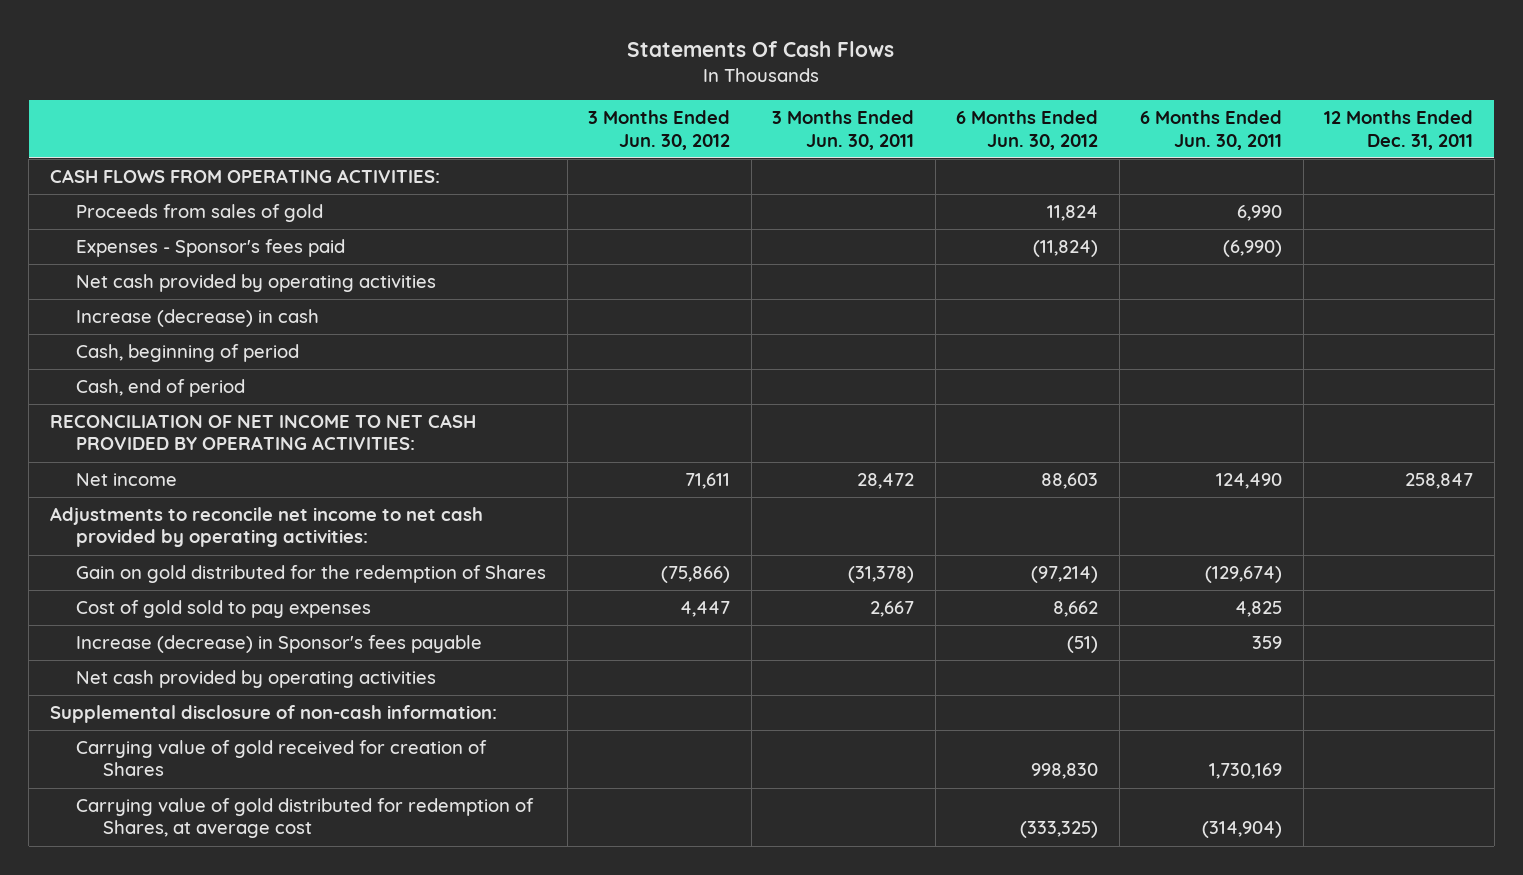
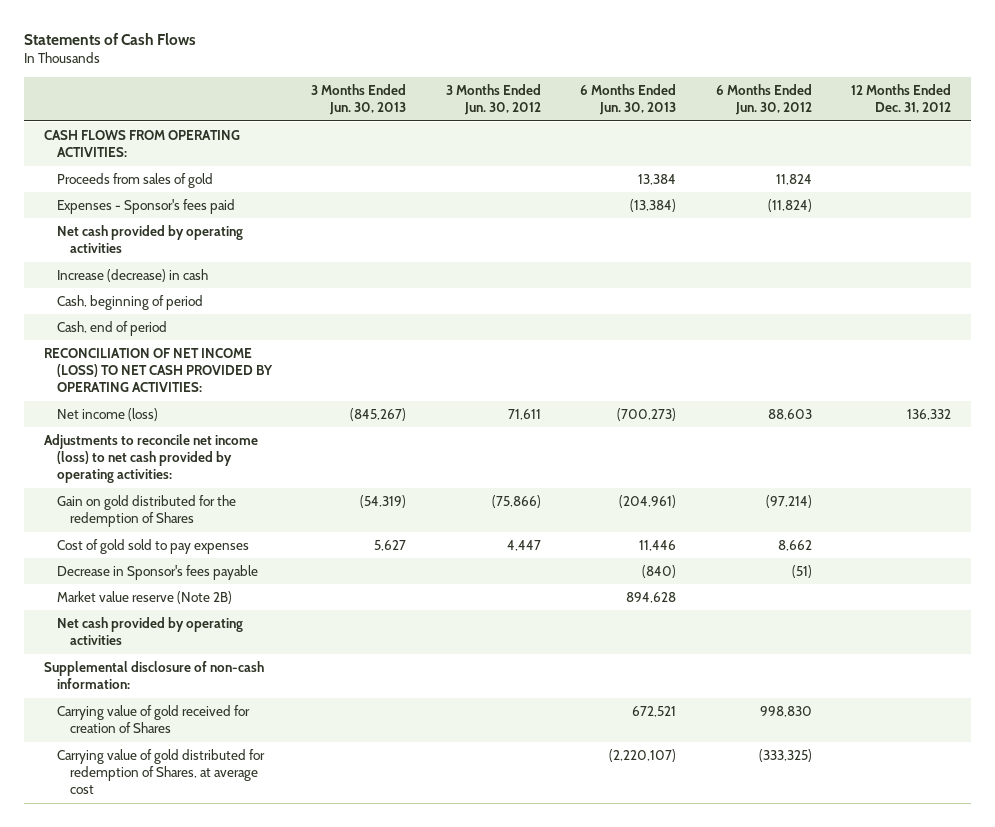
[627,40,895,57] Statements Of Cash Flows -> [23,33,196,46] Statements of Cash Flows
[772,110,915,150] 3 Months Ended Jun. 30, 2011 -> none
[1140,110,1283,150] 6 Months Ended Jun. 30, 2011 -> none
[1324,110,1474,150] 12 Months Ended Dec. 31, 2011 -> none
none -> [311,84,407,116] 3 Months Ended Jun. 30, 2013
none -> [580,84,677,116] 6 Months Ended Jun. 30, 2013
none -> [851,84,952,114] 12 Months Ended Dec. 31, 2012
[49,414,476,451] RECONCILIATION OF NET INCOME TO NET CASH PROVIDED BY OPERATING ACTIVITIES: -> [43,347,273,393] RECONCILIATION OF NET INCOME (LOSS) TO NET CASH PROVIDED BY OPERATING ACTIVITIES:
[76,473,178,487] Net income -> [56,407,158,421] Net income (loss)
[49,507,483,548] Adjustments to reconcile net income to net cash provided by operating activities: -> [43,433,258,484] Adjustments to reconcile net income (loss) to net cash provided by operating activities:
[76,635,483,654] Increase (decrease) in Sponsor's fees payable -> [56,564,258,580] Decrease in Sponsor's fees payable
none -> [56,590,232,604] Market value reserve (Note 2B)

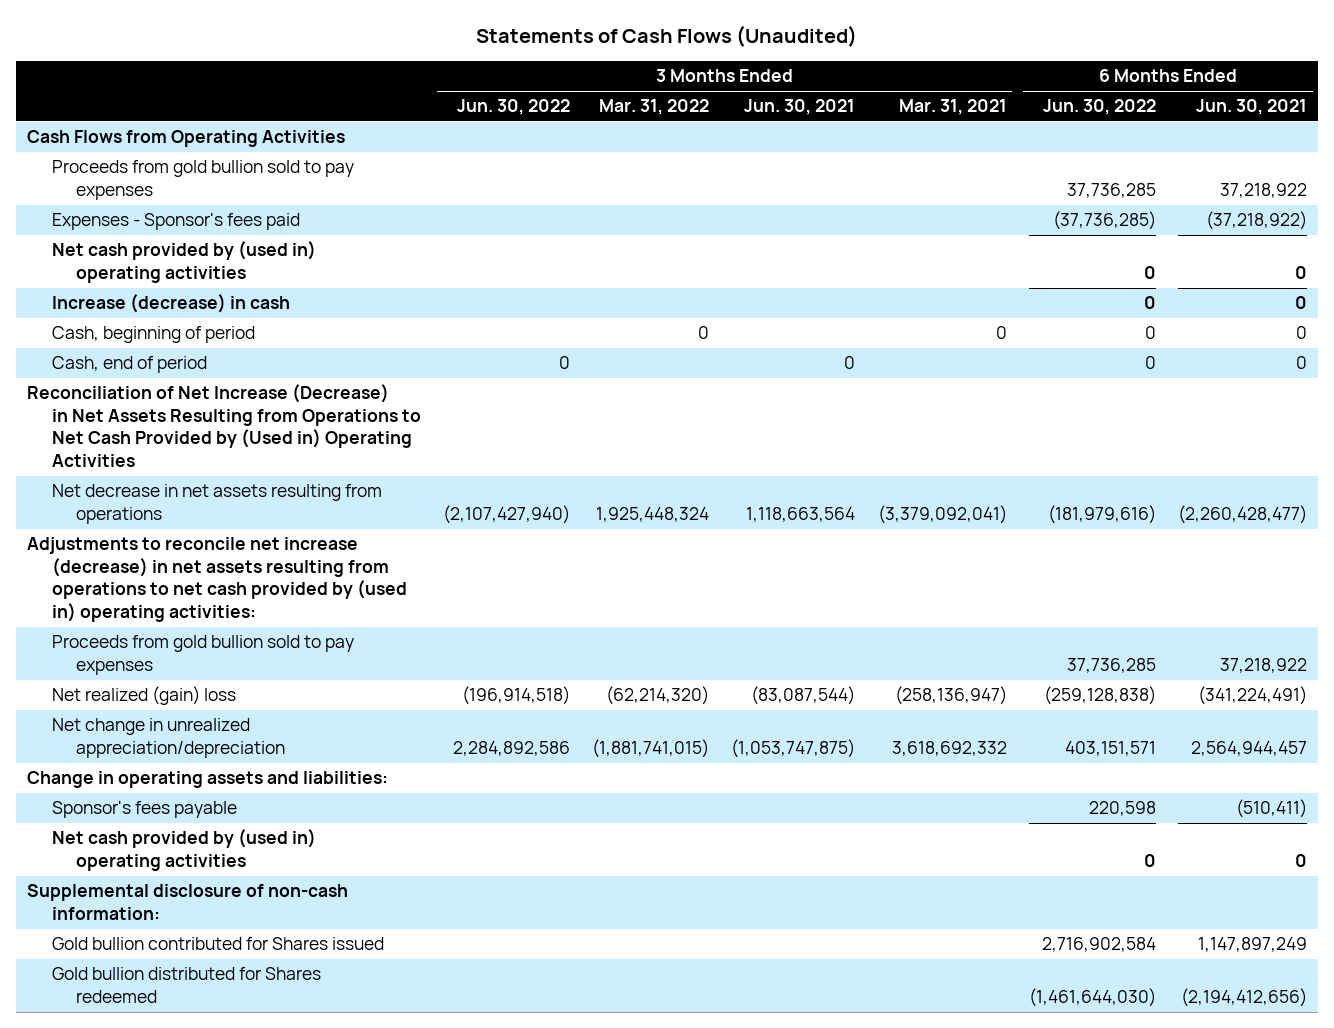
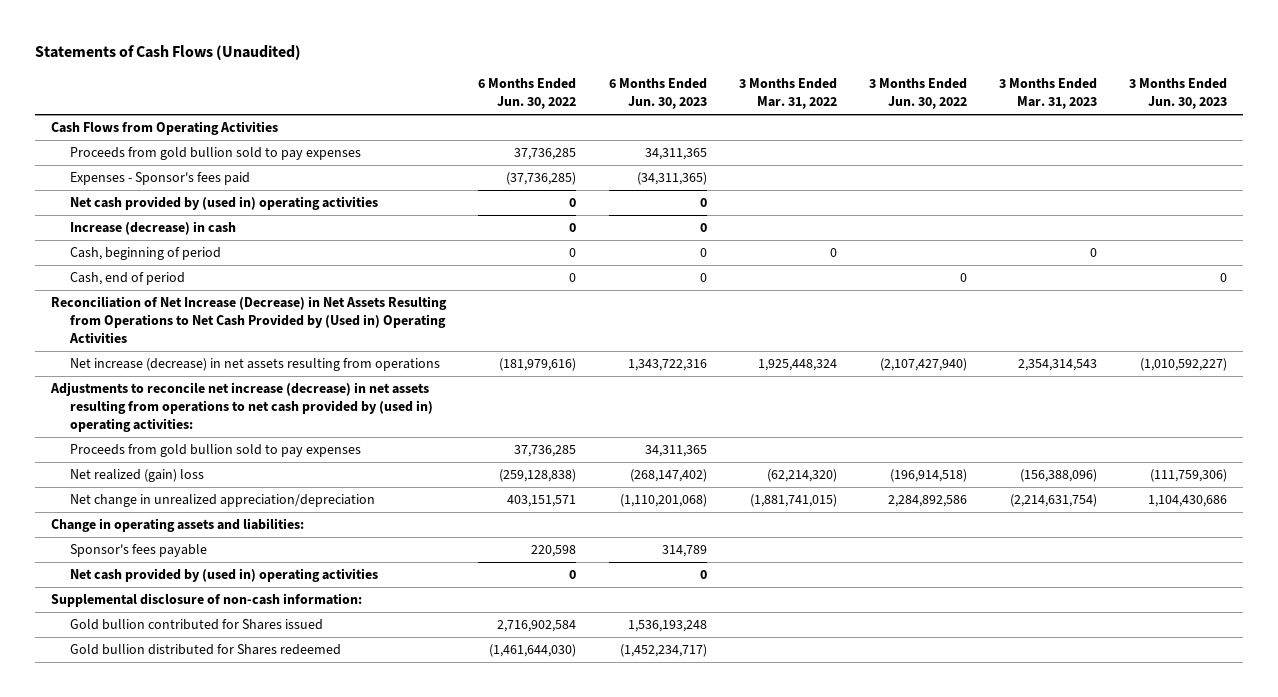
[744,99,856,116] Jun. 30, 2021 -> none
[898,99,1007,116] Mar. 31, 2021 -> none
[1195,99,1307,116] Jun. 30, 2021 -> none
none -> [608,78,707,110] 6 Months Ended Jun. 30, 2023
none -> [998,78,1097,110] 3 Months Ended Mar. 31, 2023
none -> [1128,78,1227,110] 3 Months Ended Jun. 30, 2023
[51,484,382,524] Net decrease in net assets resulting from operations -> [69,358,440,372] Net increase (decrease) in net assets resulting from operations

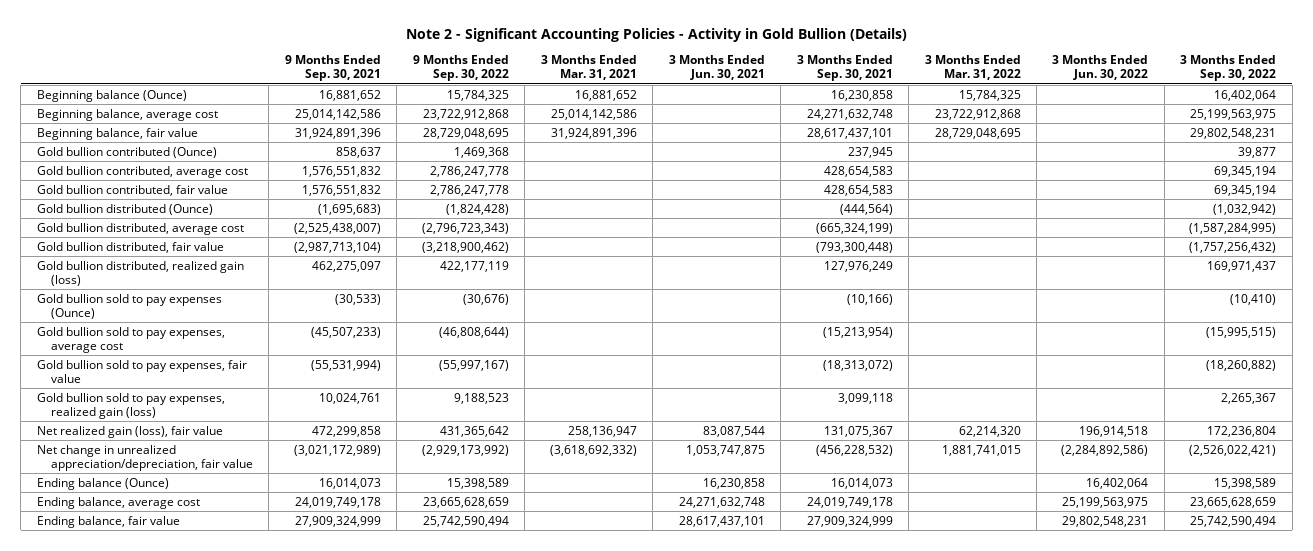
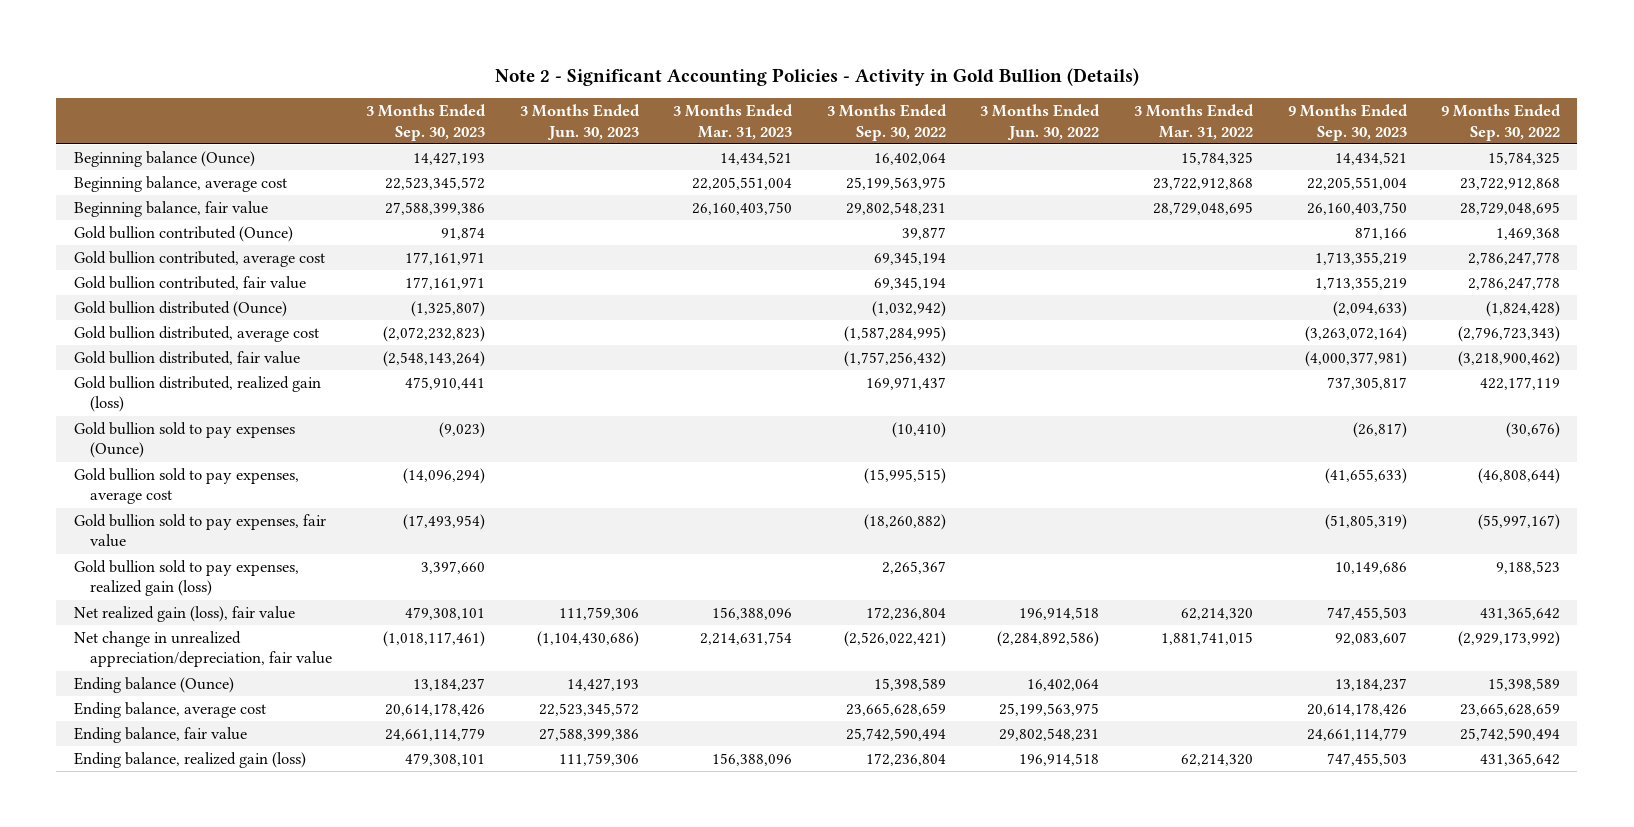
[284,54,381,82] 9 Months Ended Sep. 30, 2021 -> none
[540,54,637,81] 3 Months Ended Mar. 31, 2021 -> none
[668,54,765,81] 3 Months Ended Jun. 30, 2021 -> none
[796,54,893,82] 3 Months Ended Sep. 30, 2021 -> none
none -> [366,104,487,141] 3 Months Ended Sep. 30, 2023
none -> [519,104,640,140] 3 Months Ended Jun. 30, 2023
none -> [673,104,794,140] 3 Months Ended Mar. 31, 2023
none -> [1287,104,1408,141] 9 Months Ended Sep. 30, 2023
none -> [73,752,306,769] Ending balance, realized gain (loss)

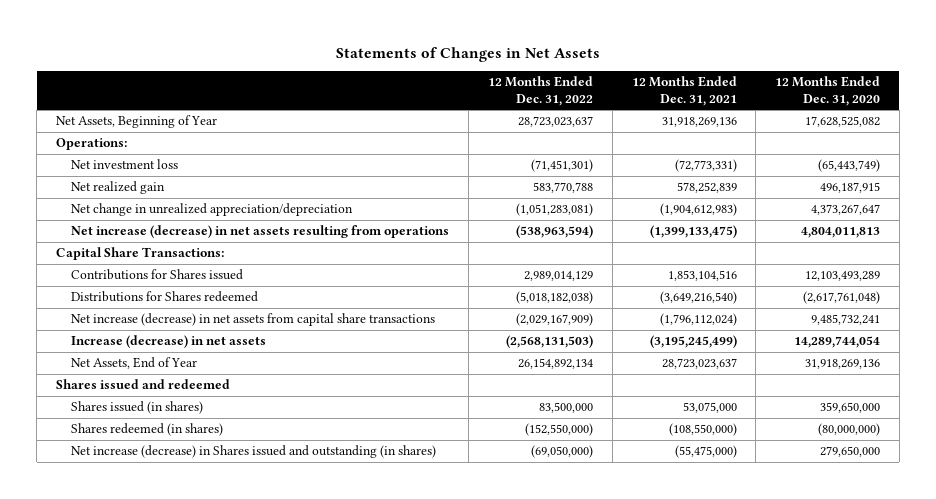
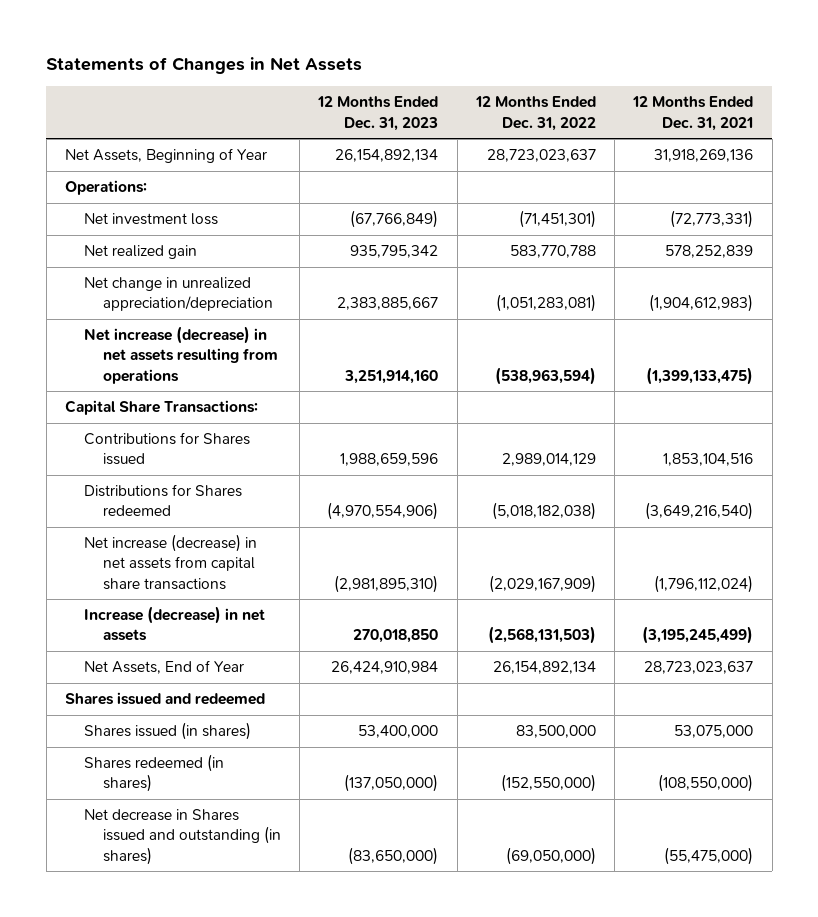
[775,76,881,106] 12 Months Ended Dec. 31, 2020 -> none
none -> [317,96,439,131] 12 Months Ended Dec. 31, 2023
[71,445,437,459] Net increase (decrease) in Shares issued and outstanding (in shares) -> [84,809,282,865] Net decrease in Shares issued and outstanding (in shares)

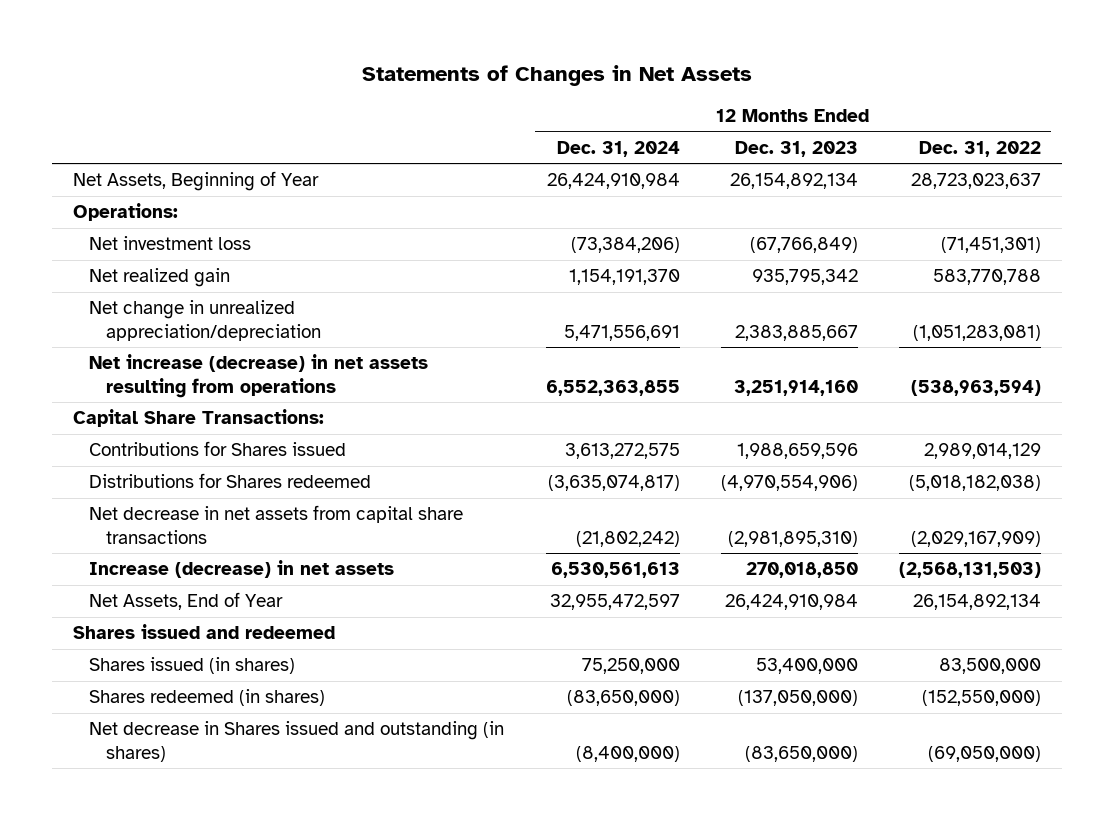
[632,96,754,131] 12 Months Ended Dec. 31, 2021 -> none
none -> [556,140,680,157] Dec. 31, 2024
[84,534,258,590] Net increase (decrease) in net assets from capital share transactions -> [89,505,464,544] Net decrease in net assets from capital share transactions

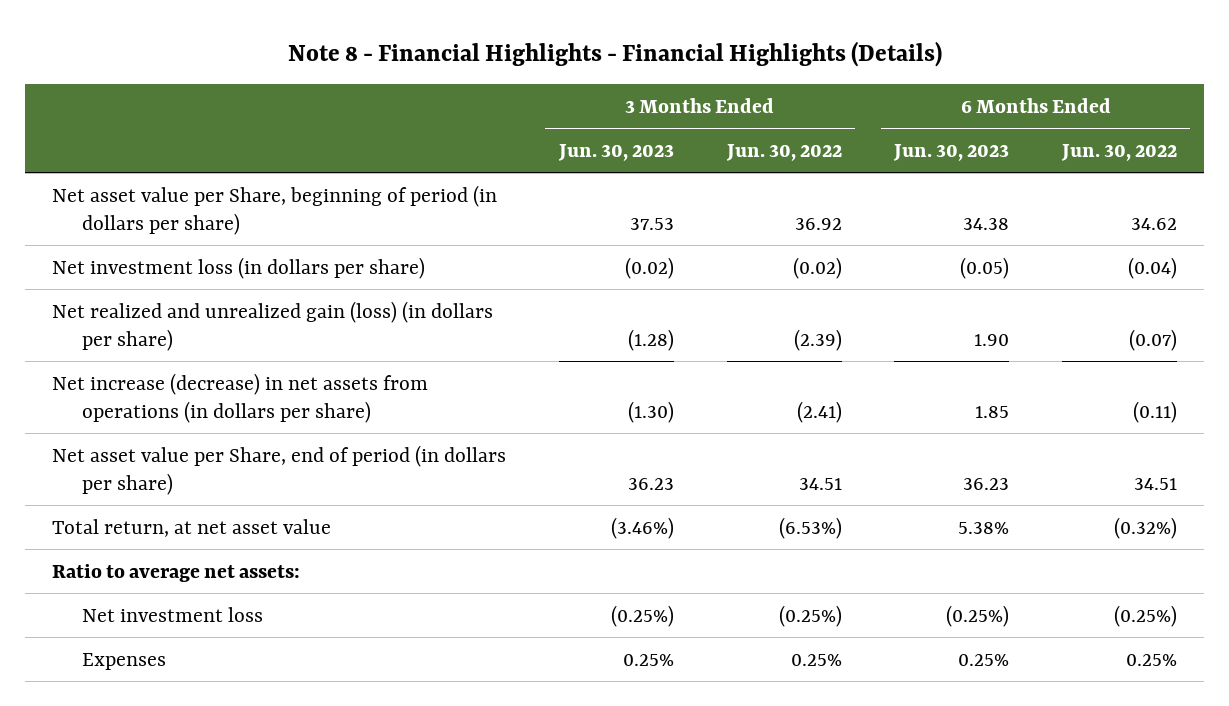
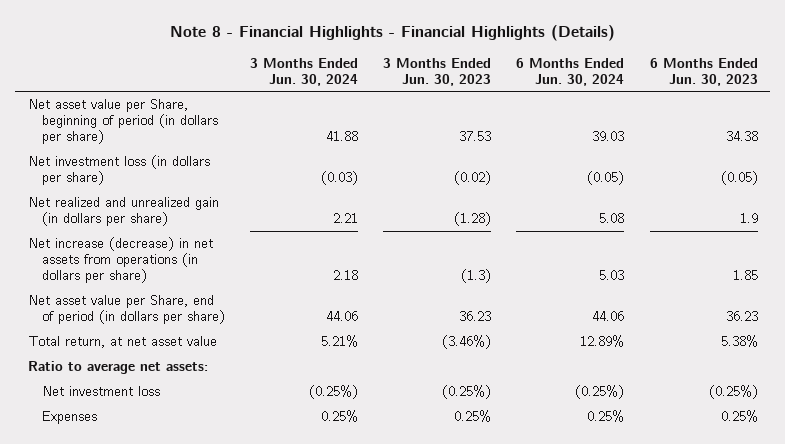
[725,143,842,161] Jun. 30, 2022 -> none
[1061,143,1178,161] Jun. 30, 2022 -> none
none -> [250,57,359,86] 3 Months Ended Jun. 30, 2024
none -> [516,57,625,86] 6 Months Ended Jun. 30, 2024
[51,300,493,351] Net realized and unrealized gain (loss) (in dollars per share) -> [27,197,219,227] Net realized and unrealized gain (in dollars per share)
[974,333,1010,346] 1.90 -> [739,213,758,224] 1.9
[627,400,674,423] (1.30) -> [461,269,492,284] (1.3)

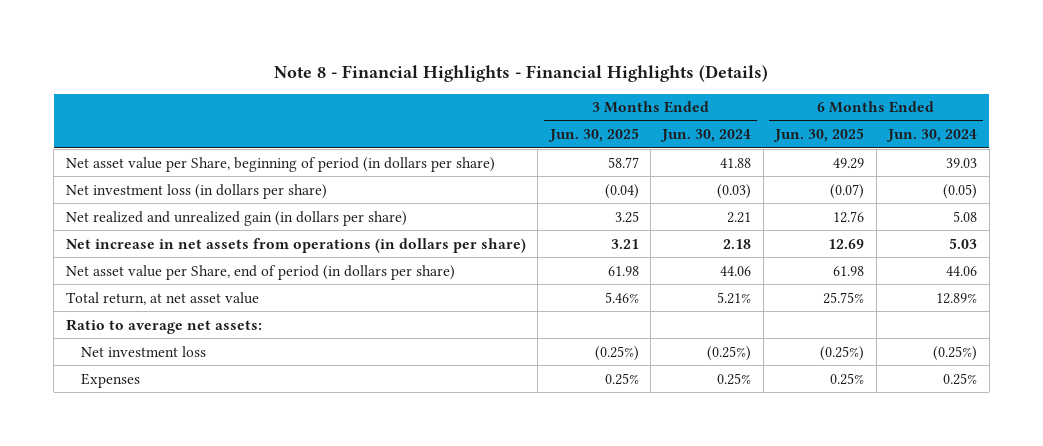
[383,57,492,86] 3 Months Ended Jun. 30, 2023 -> none
[649,57,758,86] 6 Months Ended Jun. 30, 2023 -> none
none -> [547,128,639,143] Jun. 30, 2025
none -> [773,128,865,143] Jun. 30, 2025
[27,237,213,284] Net increase (decrease) in net assets from operations (in dollars per share) -> [65,237,526,253] Net increase in net assets from operations (in dollars per share)

